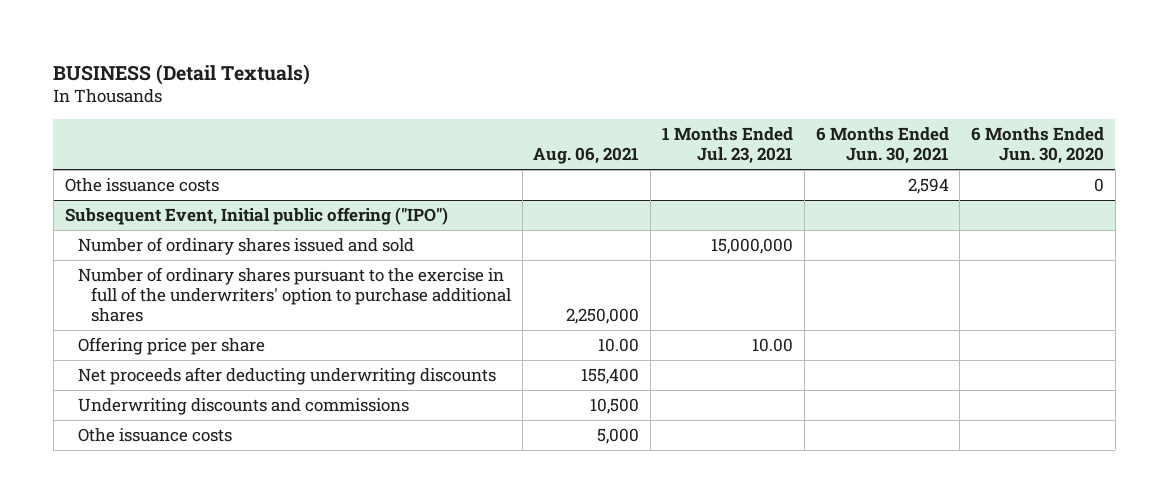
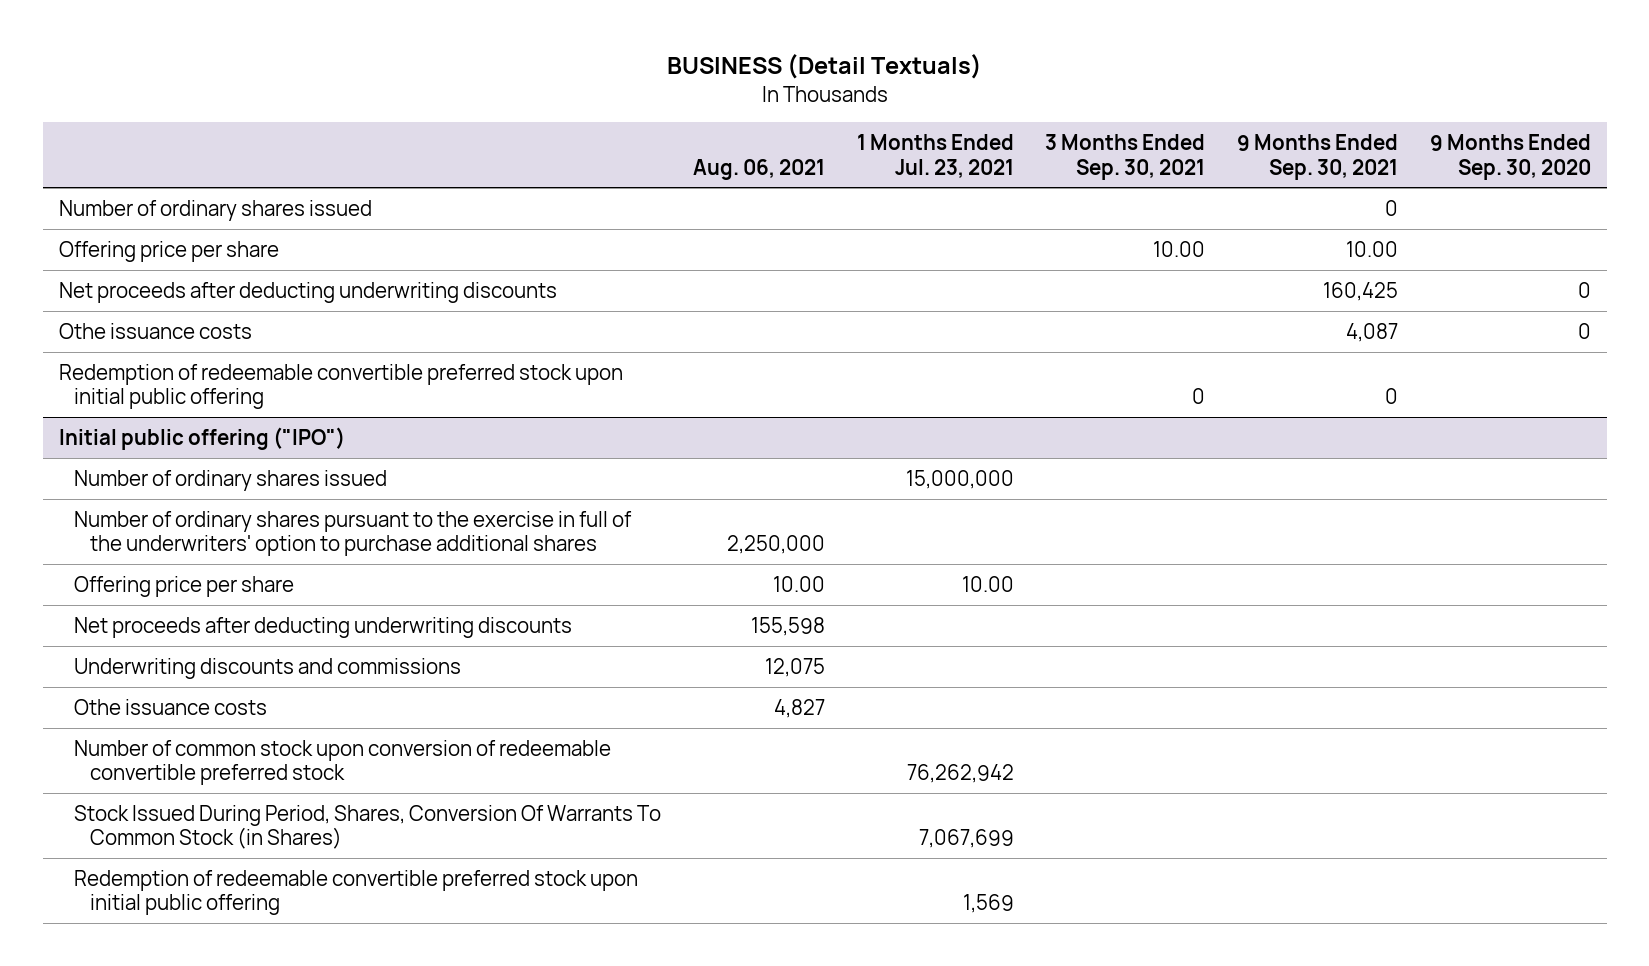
[815,127,949,165] 6 Months Ended Jun. 30, 2021 -> none
[971,127,1105,165] 6 Months Ended Jun. 30, 2020 -> none
none -> [1045,133,1206,180] 3 Months Ended Sep. 30, 2021
none -> [1237,133,1399,180] 9 Months Ended Sep. 30, 2021
none -> [1429,133,1591,180] 9 Months Ended Sep. 30, 2020
none -> [58,199,372,221] Number of ordinary shares issued
none -> [58,240,279,262] Offering price per share
none -> [58,281,557,303] Net proceeds after deducting underwriting discounts
none -> [58,363,623,410] Redemption of redeemable convertible preferred stock upon initial public offering
[64,207,448,226] Subsequent Event, Initial public offering ("IPO") -> [58,426,345,450] Initial public offering ("IPO")
[77,237,414,256] Number of ordinary shares issued and sold -> [74,469,388,491] Number of ordinary shares issued
[581,368,640,385] 155,400 -> [750,616,825,636] 155,598
[590,398,640,415] 10,500 -> [764,657,825,677] 12,075
[597,428,640,445] 5,000 -> [773,698,825,718] 4,827
none -> [74,739,612,786] Number of common stock upon conversion of redeemable convertible preferred stock
none -> [74,804,662,850] Stock Issued During Period, Shares, Conversion Of Warrants To Common Stock (in Shares)
none -> [74,869,639,916] Redemption of redeemable convertible preferred stock upon initial public offering

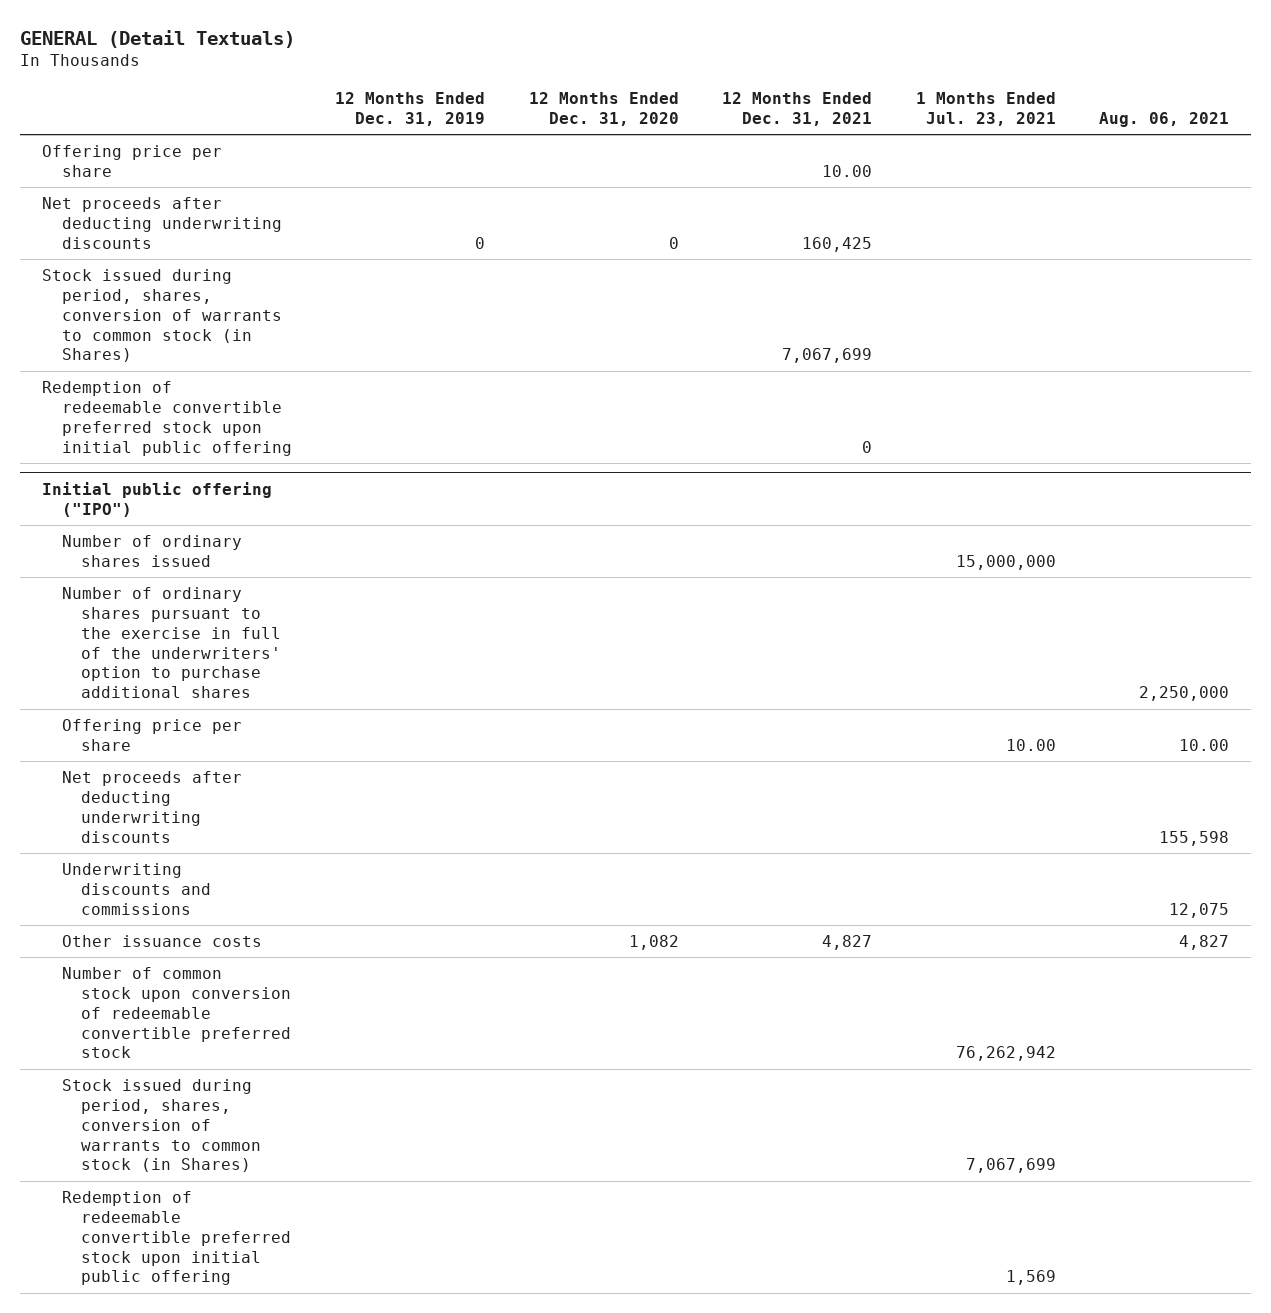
[666,54,982,80] BUSINESS (Detail Textuals) -> [20,29,296,48] GENERAL (Detail Textuals)
[1045,133,1206,180] 3 Months Ended Sep. 30, 2021 -> none
[1237,133,1399,180] 9 Months Ended Sep. 30, 2021 -> none
[1429,133,1591,180] 9 Months Ended Sep. 30, 2020 -> none
none -> [335,92,486,127] 12 Months Ended Dec. 31, 2019
none -> [528,92,679,127] 12 Months Ended Dec. 31, 2020
none -> [722,92,873,127] 12 Months Ended Dec. 31, 2021
[58,199,372,221] Number of ordinary shares issued -> none
[58,322,252,339] Othe issuance costs -> none
none -> [41,269,282,363] Stock issued during period, shares, conversion of warrants to common stock (in Shares)
[74,698,268,715] Othe issuance costs -> [61,935,262,948] Other issuance costs
[74,804,662,850] Stock Issued During Period, Shares, Conversion Of Warrants To Common Stock (in Shares) -> [61,1079,262,1173] Stock issued during period, shares, conversion of warrants to common stock (in Shares)

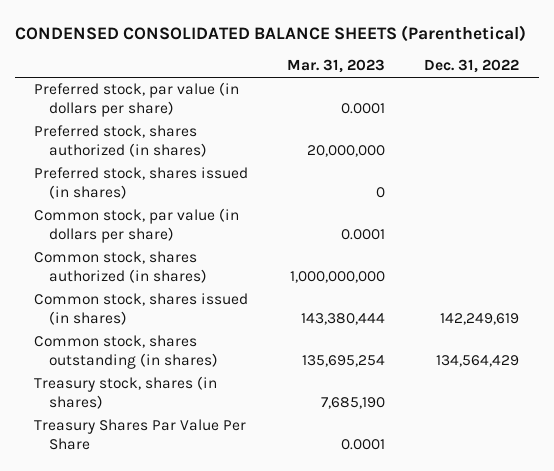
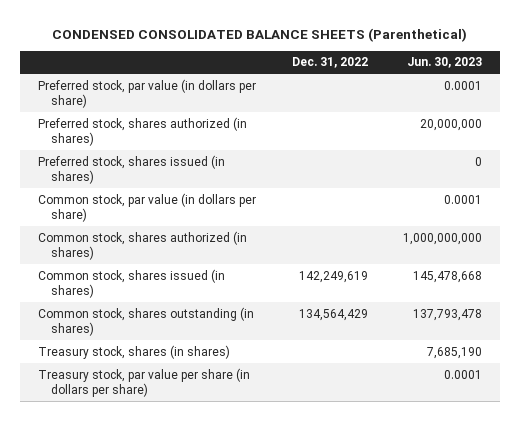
[287,59,386,74] Mar. 31, 2023 -> none
none -> [407,57,483,69] Jun. 30, 2023
[34,419,247,451] Treasury Shares Par Value Per Share -> [38,367,251,397] Treasury stock, par value per share (in dollars per share)

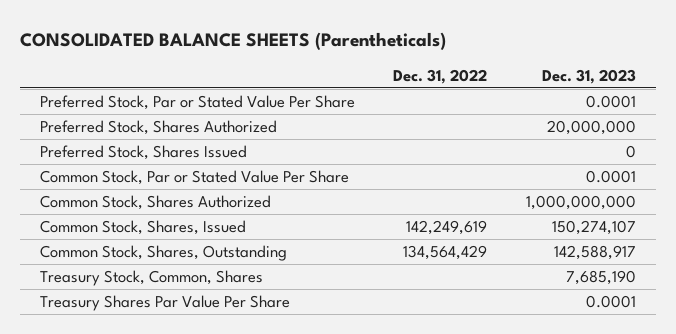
[52,27,468,42] CONDENSED CONSOLIDATED BALANCE SHEETS (Parenthetical) -> [20,32,447,51] CONSOLIDATED BALANCE SHEETS (Parentheticals)
[407,57,483,69] Jun. 30, 2023 -> none
none -> [542,68,637,84] Dec. 31, 2023
[38,78,257,108] Preferred stock, par value (in dollars per share) -> [39,94,355,110] Preferred Stock, Par or Stated Value Per Share
[38,116,248,146] Preferred stock, shares authorized (in shares) -> [39,119,277,135] Preferred Stock, Shares Authorized
[38,154,226,184] Preferred stock, shares issued (in shares) -> [39,144,247,160] Preferred Stock, Shares Issued
[38,192,257,222] Common stock, par value (in dollars per share) -> [39,169,349,185] Common Stock, Par or Stated Value Per Share
[38,230,248,260] Common stock, shares authorized (in shares) -> [39,194,271,210] Common Stock, Shares Authorized
[38,268,226,298] Common stock, shares issued (in shares) -> [39,219,246,235] Common Stock, Shares, Issued
[38,306,255,336] Common stock, shares outstanding (in shares) -> [39,244,287,261] Common Stock, Shares, Outstanding
[38,344,231,359] Treasury stock, shares (in shares) -> [39,269,263,286] Treasury Stock, Common, Shares
[38,367,251,397] Treasury stock, par value per share (in dollars per share) -> [39,294,290,311] Treasury Shares Par Value Per Share

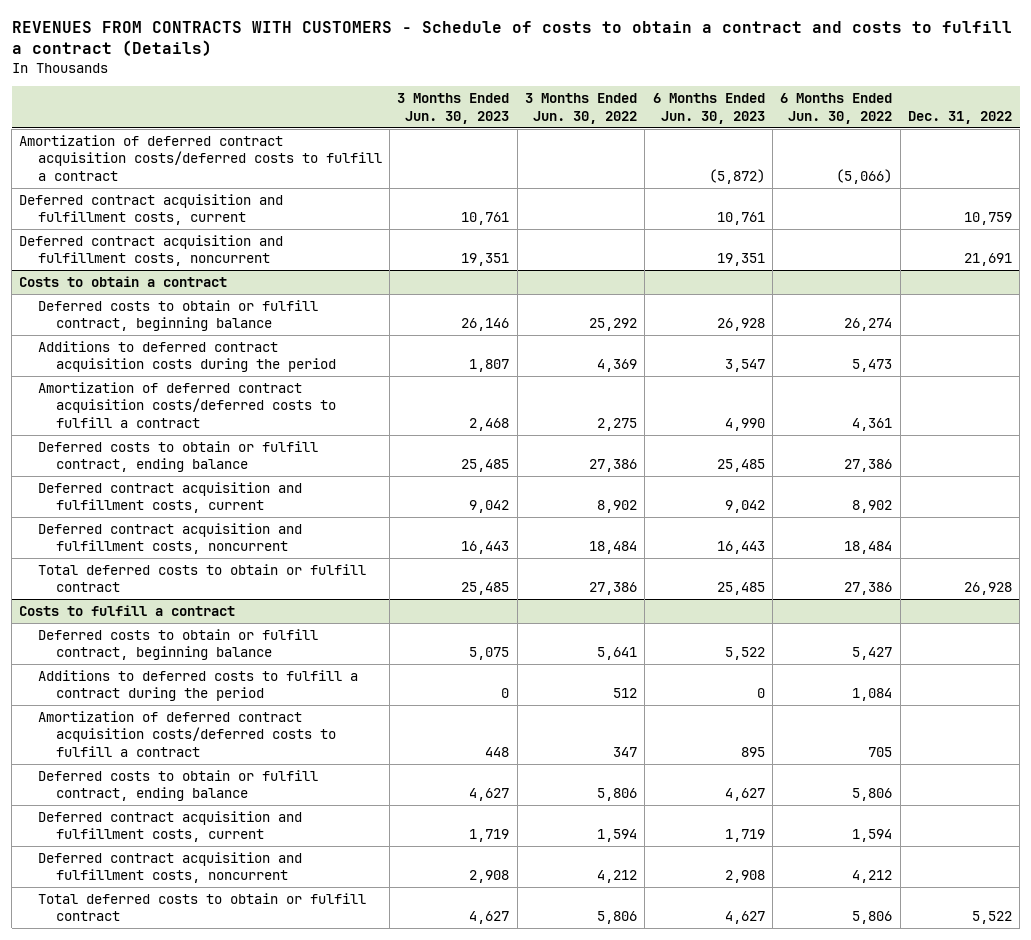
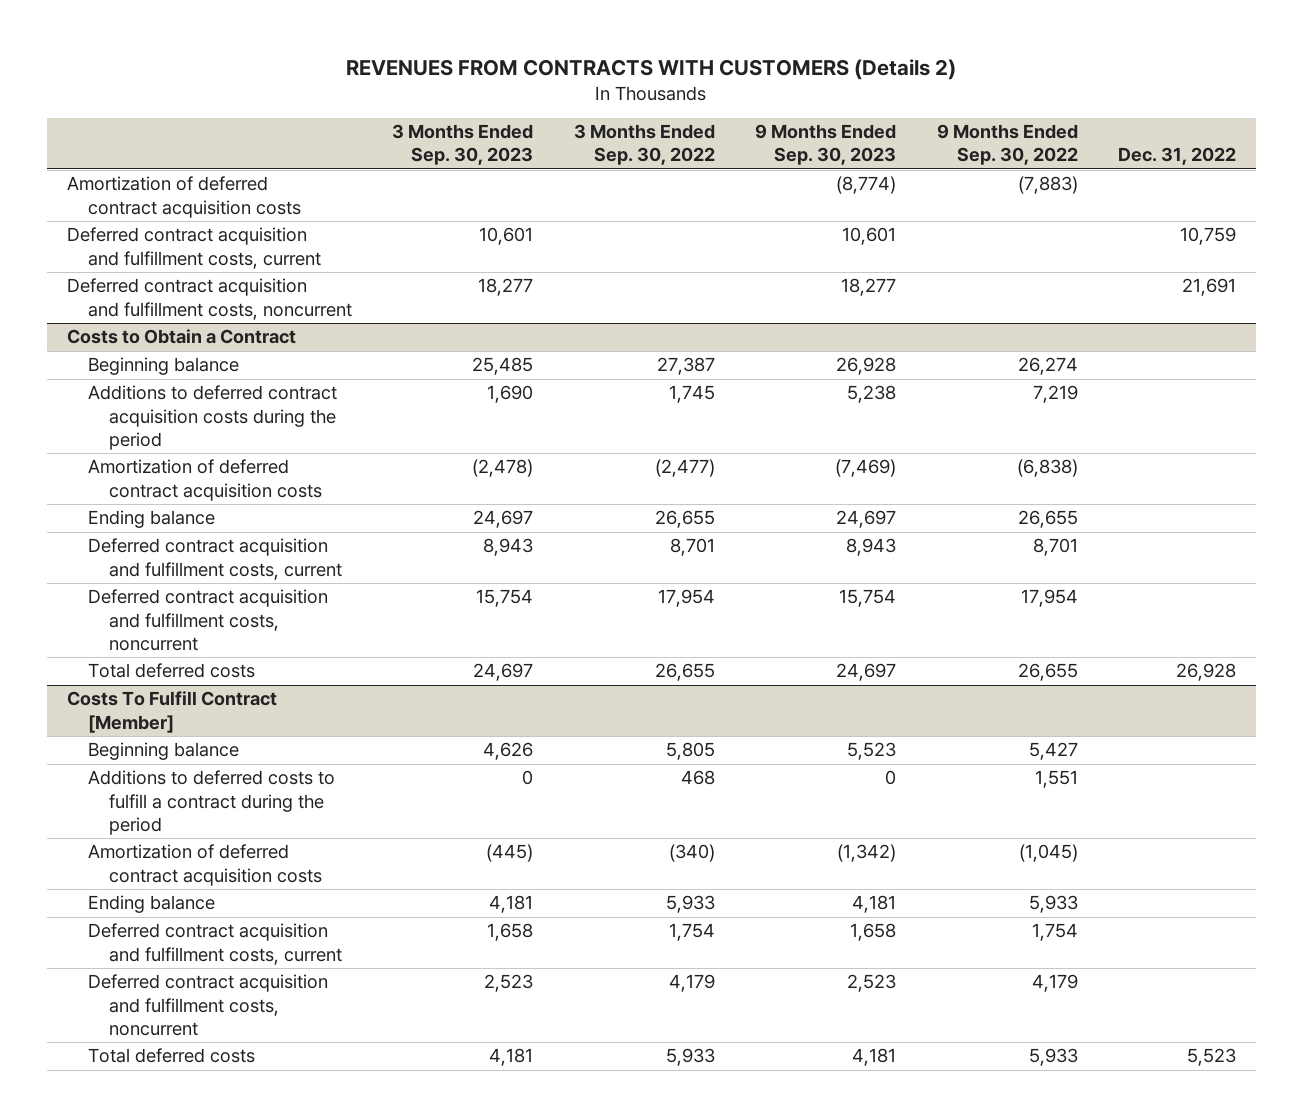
[11,20,1012,57] REVENUES FROM CONTRACTS WITH CUSTOMERS - Schedule of costs to obtain a contract and costs to fulfill a contract (Details) -> [346,58,957,80] REVENUES FROM CONTRACTS WITH CUSTOMERS (Details 2)
[397,93,510,124] 3 Months Ended Jun. 30, 2023 -> none
[524,93,637,124] 3 Months Ended Jun. 30, 2022 -> none
[652,93,765,124] 6 Months Ended Jun. 30, 2023 -> none
[780,93,893,124] 6 Months Ended Jun. 30, 2022 -> none
none -> [392,124,534,166] 3 Months Ended Sep. 30, 2023
none -> [573,124,715,166] 3 Months Ended Sep. 30, 2022
none -> [755,124,897,166] 9 Months Ended Sep. 30, 2023
none -> [936,124,1078,166] 9 Months Ended Sep. 30, 2022
[19,135,382,181] Amortization of deferred contract acquisition costs/deferred costs to fulfill a contract -> [66,176,301,218] Amortization of deferred contract acquisition costs
[19,276,228,288] Costs to obtain a contract -> [66,329,296,345] Costs to Obtain a Contract
[37,300,318,332] Deferred costs to obtain or fulfill contract, beginning balance -> [87,357,239,376] Beginning balance
[37,382,336,428] Amortization of deferred contract acquisition costs/deferred costs to fulfill a contract -> [87,459,322,501] Amortization of deferred contract acquisition costs
[37,441,318,473] Deferred costs to obtain or fulfill contract, ending balance -> [87,510,215,529] Ending balance
[37,564,366,593] Total deferred costs to obtain or fulfill contract -> [87,663,255,679] Total deferred costs
[19,605,236,617] Costs to fulfill a contract -> [66,691,277,733] Costs To Fulfill Contract [Member]
[37,629,318,661] Deferred costs to obtain or fulfill contract, beginning balance -> [87,742,239,761] Beginning balance
[37,711,336,757] Amortization of deferred contract acquisition costs/deferred costs to fulfill a contract -> [87,844,322,886] Amortization of deferred contract acquisition costs
[37,770,318,802] Deferred costs to obtain or fulfill contract, ending balance -> [87,895,215,914] Ending balance
[37,893,366,922] Total deferred costs to obtain or fulfill contract -> [87,1048,255,1064] Total deferred costs
[971,911,1012,925] 5,522 -> [1187,1048,1237,1067] 5,523

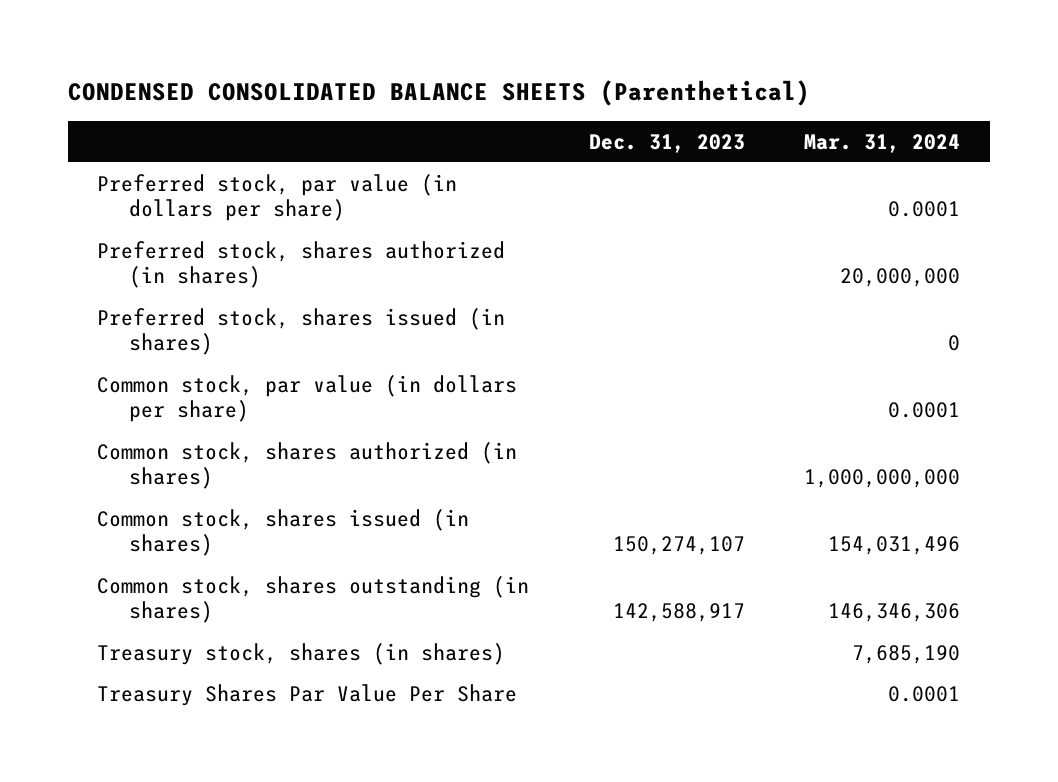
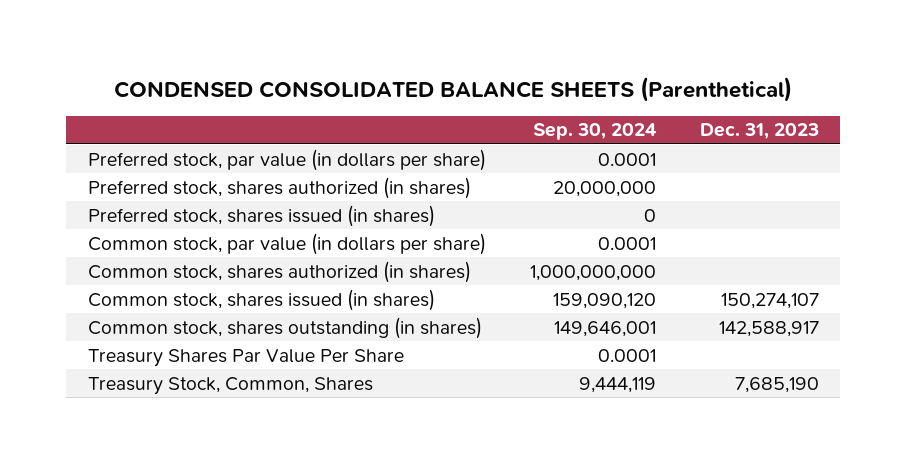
[804,133,961,153] Mar. 31, 2024 -> none
none -> [532,123,657,141] Sep. 30, 2024
[97,642,506,665] Treasury stock, shares (in shares) -> none
none -> [88,376,374,395] Treasury Stock, Common, Shares

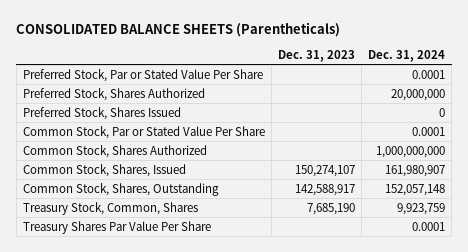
[114,76,793,102] CONDENSED CONSOLIDATED BALANCE SHEETS (Parenthetical) -> [16,21,341,37] CONSOLIDATED BALANCE SHEETS (Parentheticals)
[532,123,657,141] Sep. 30, 2024 -> none
none -> [368,49,446,62] Dec. 31, 2024
[88,148,487,171] Preferred stock, par value (in dollars per share) -> [22,68,263,82] Preferred Stock, Par or Stated Value Per Share
[88,176,472,199] Preferred stock, shares authorized (in shares) -> [22,87,205,101] Preferred Stock, Shares Authorized
[88,204,436,227] Preferred stock, shares issued (in shares) -> [22,106,181,120] Preferred Stock, Shares Issued
[88,232,487,255] Common stock, par value (in dollars per share) -> [22,125,265,139] Common Stock, Par or Stated Value Per Share
[88,260,472,283] Common stock, shares authorized (in shares) -> [22,144,207,158] Common Stock, Shares Authorized
[88,288,436,311] Common stock, shares issued (in shares) -> [22,163,186,177] Common Stock, Shares, Issued
[88,316,483,339] Common stock, shares outstanding (in shares) -> [22,182,219,196] Common Stock, Shares, Outstanding
[88,348,405,367] Treasury Shares Par Value Per Share -> [22,220,211,234] Treasury Shares Par Value Per Share

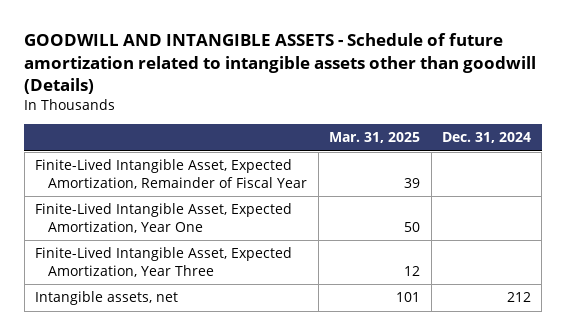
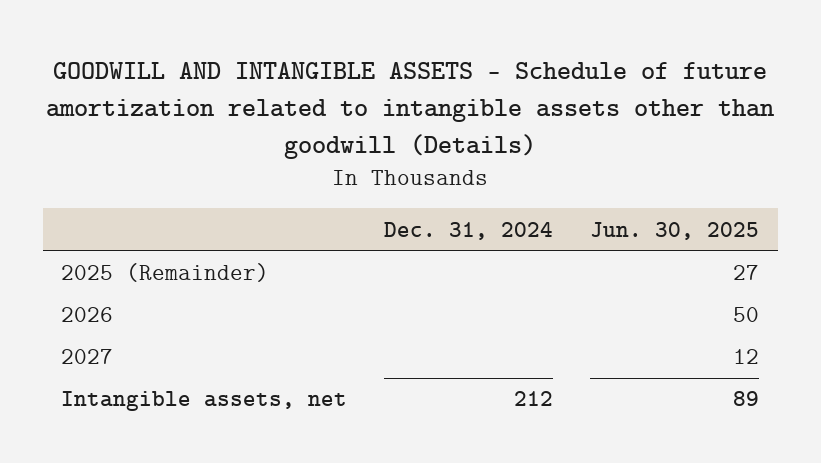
[329,132,421,144] Mar. 31, 2025 -> none
none -> [590,221,760,240] Jun. 30, 2025
[35,159,308,189] Finite-Lived Intangible Asset, Expected Amortization, Remainder of Fiscal Year -> [61,263,270,283] 2025 (Remainder)
[35,203,293,233] Finite-Lived Intangible Asset, Expected Amortization, Year One -> [61,307,114,323] 2026
[35,247,293,277] Finite-Lived Intangible Asset, Expected Amortization, Year Three -> [61,349,114,365] 2027

